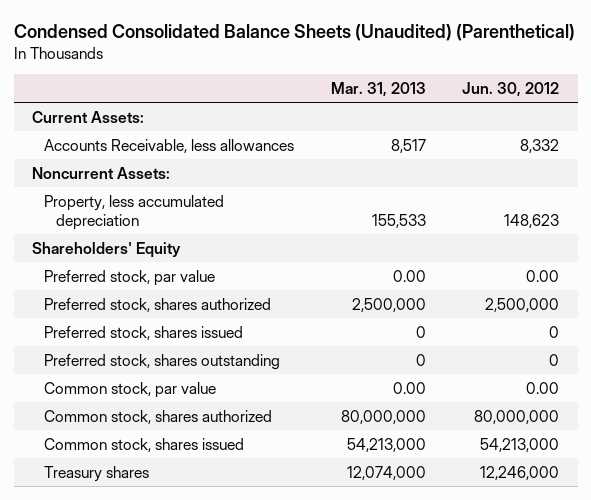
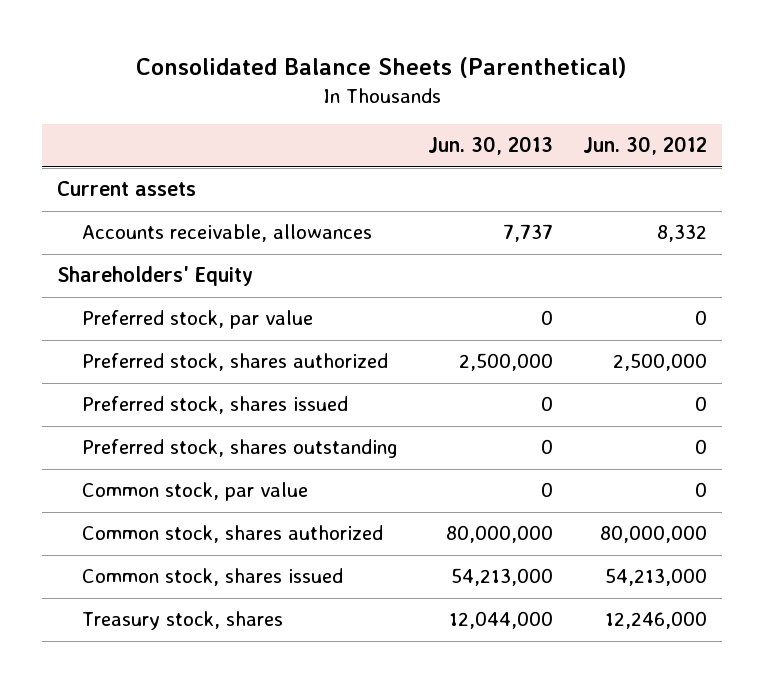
[13,23,575,41] Condensed Consolidated Balance Sheets (Unaudited) (Parenthetical) -> [136,56,628,78] Consolidated Balance Sheets (Parenthetical)
[330,81,426,97] Mar. 31, 2013 -> none
none -> [427,136,553,156] Jun. 30, 2013
[32,166,171,179] Noncurrent Assets: -> none
[44,194,225,230] Property, less accumulated depreciation -> none
[32,110,145,123] Current Assets: -> [57,181,197,197] Current assets
[44,138,295,153] Accounts Receivable, less allowances -> [81,224,372,243] Accounts receivable, allowances
[526,269,560,282] 0.00 -> [694,310,707,326] 0
[526,381,560,394] 0.00 -> [694,482,707,498] 0
[44,465,150,482] Treasury shares -> [81,611,283,631] Treasury stock, shares

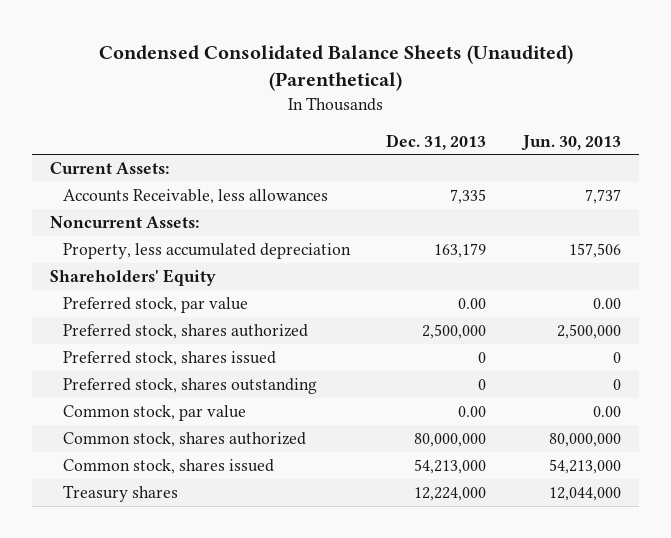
[136,56,628,78] Consolidated Balance Sheets (Parenthetical) -> [98,45,573,92] Condensed Consolidated Balance Sheets (Unaudited) (Parenthetical)
[582,136,707,156] Jun. 30, 2012 -> none
none -> [386,133,487,150] Dec. 31, 2013
[57,181,197,197] Current assets -> [50,161,170,174] Current Assets:
[81,224,372,243] Accounts receivable, allowances -> [62,188,328,204] Accounts Receivable, less allowances
none -> [50,215,200,228] Noncurrent Assets:
none -> [62,242,351,259] Property, less accumulated depreciation
[540,310,553,326] 0 -> [592,297,621,309] 0.00
[540,482,553,498] 0 -> [592,405,621,417] 0.00
[81,611,283,631] Treasury stock, shares -> [62,484,178,502] Treasury shares

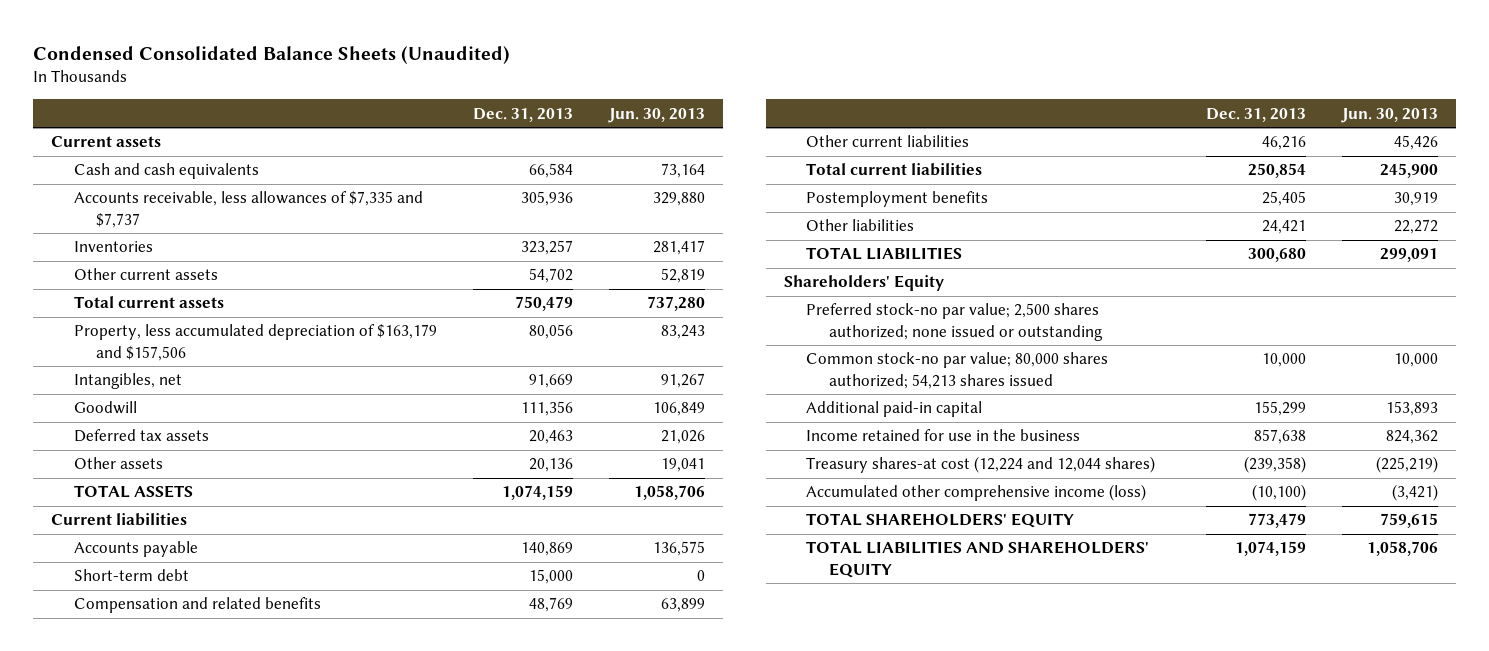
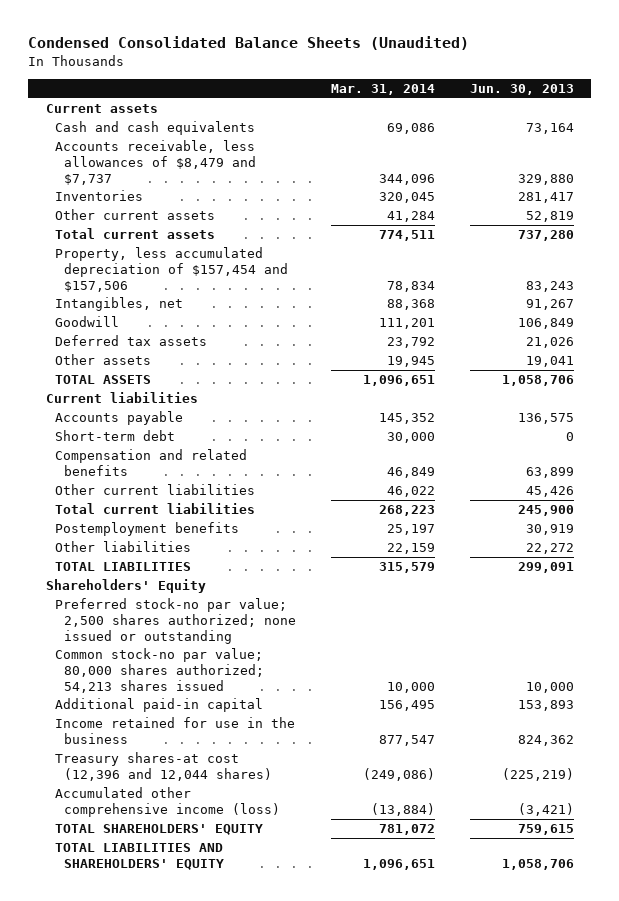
[472,107,573,122] Dec. 31, 2013 -> none
none -> [330,84,435,96] Mar. 31, 2014
[73,191,423,228] Accounts receivable, less allowances of $7,335 and $7,737 -> [54,140,257,185] Accounts receivable, less allowances of $8,479 and $7,737
[73,324,437,361] Property, less accumulated depreciation of $163,179 and $157,506 -> [54,247,289,292] Property, less accumulated depreciation of $157,454 and $157,506
[806,456,1156,474] Treasury shares-at cost (12,224 and 12,044 shares) -> [54,752,273,781] Treasury shares-at cost (12,396 and 12,044 shares)

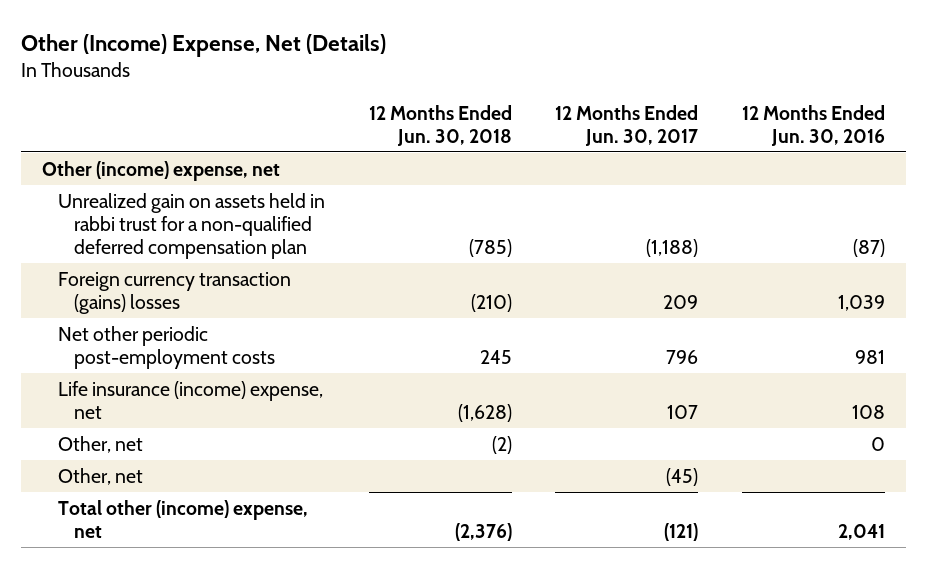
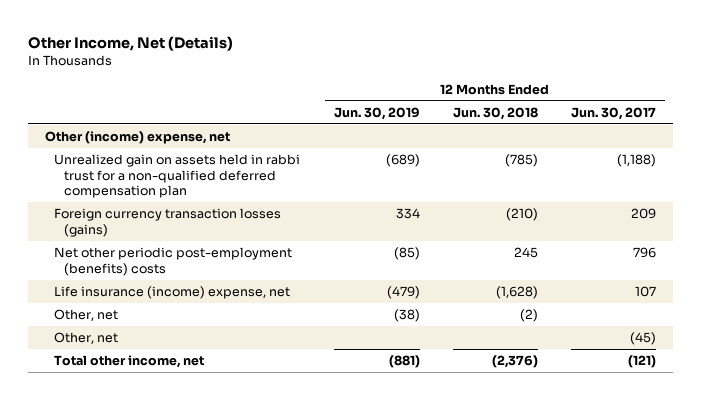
[20,33,386,57] Other (Income) Expense, Net (Details) -> [28,36,234,52] Other Income, Net (Details)
[741,104,885,146] 12 Months Ended Jun. 30, 2016 -> none
none -> [333,106,420,120] Jun. 30, 2019
[58,271,292,314] Foreign currency transaction (gains) losses -> [54,208,282,237] Foreign currency transaction losses (gains)
[58,325,276,369] Net other periodic post-employment costs -> [54,247,293,276] Net other periodic post-employment (benefits) costs
[58,499,309,538] Total other (income) expense, net -> [54,355,205,369] Total other income, net

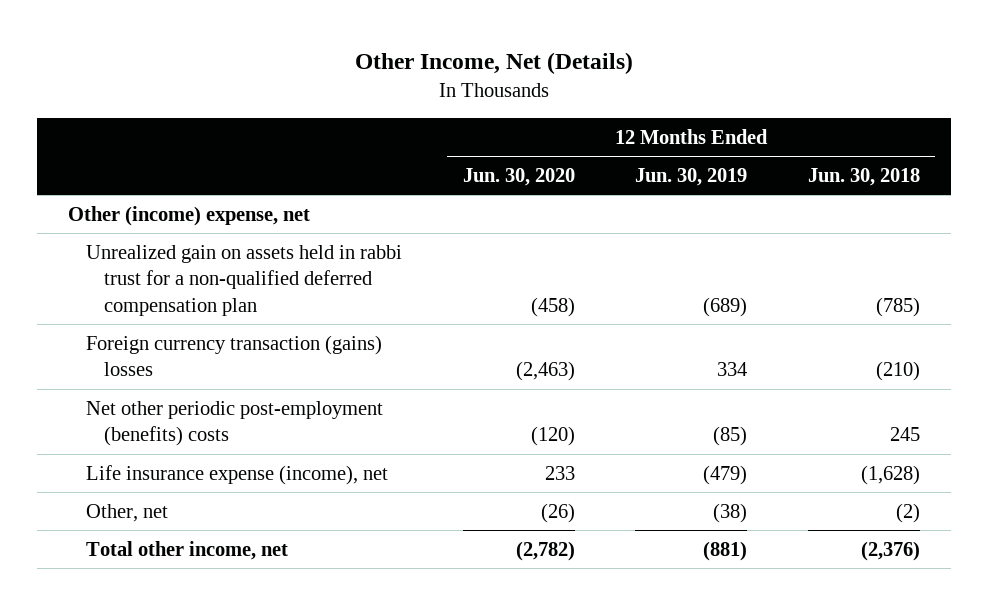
[571,106,657,120] Jun. 30, 2017 -> none
none -> [462,167,575,186] Jun. 30, 2020
[54,208,282,237] Foreign currency transaction losses (gains) -> [85,334,382,377] Foreign currency transaction (gains) losses
[54,286,291,300] Life insurance (income) expense, net -> [85,464,388,485] Life insurance expense (income), net
[54,332,119,345] Other, net -> none

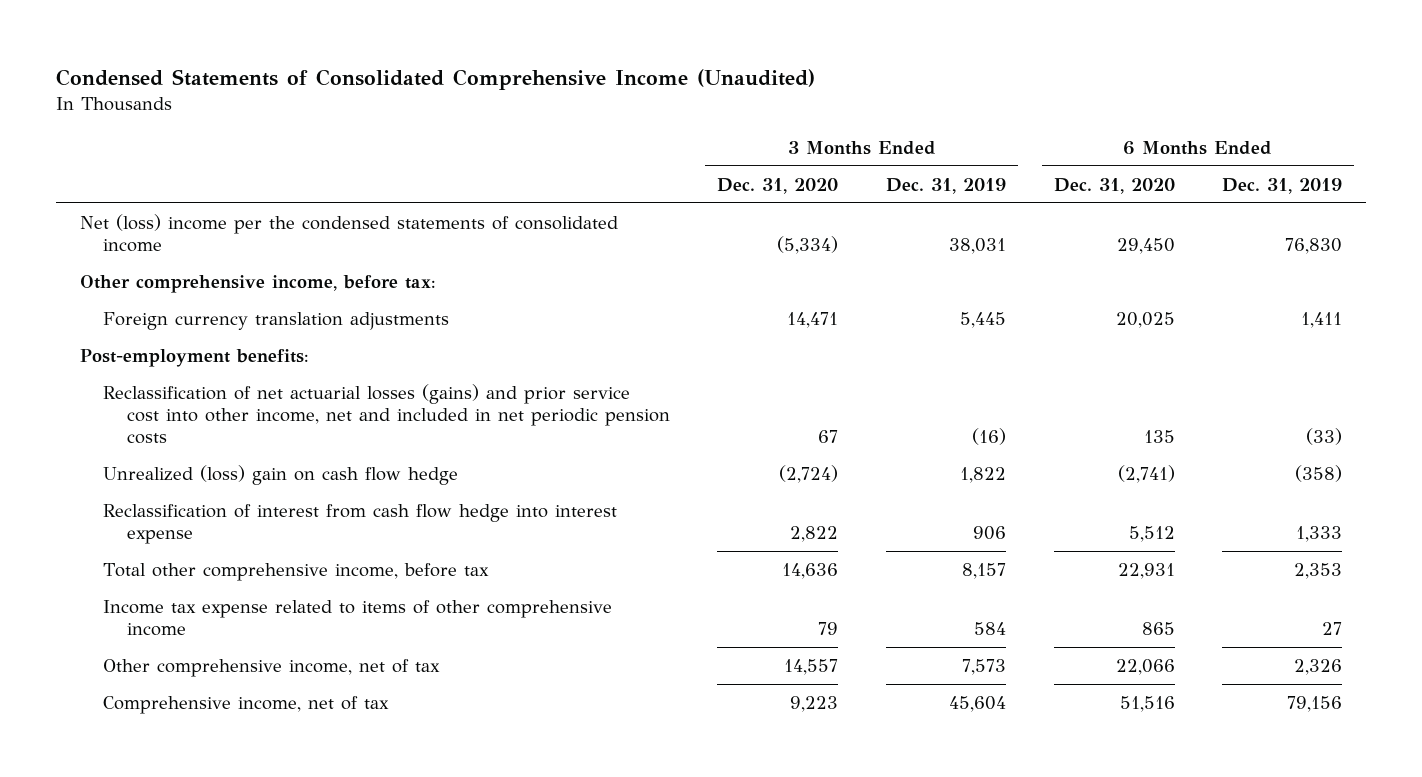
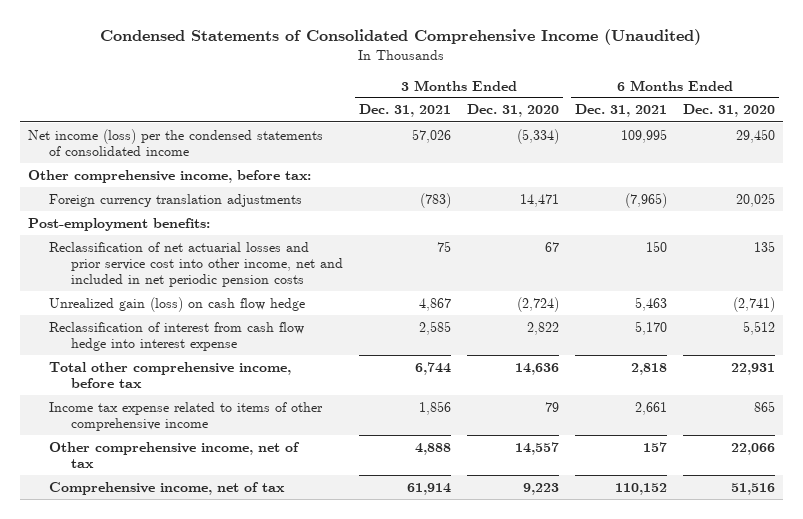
[885,177,1006,194] Dec. 31, 2019 -> none
[1222,177,1343,194] Dec. 31, 2019 -> none
none -> [359,104,452,118] Dec. 31, 2021
none -> [574,104,667,118] Dec. 31, 2021
[80,213,619,253] Net (loss) income per the condensed statements of consolidated income -> [27,128,323,156] Net income (loss) per the condensed statements of consolidated income
[103,383,670,445] Reclassification of net actuarial losses (gains) and prior service cost into other income, net and included in net periodic pension costs -> [49,241,344,287] Reclassification of net actuarial losses and prior service cost into other income, net and included in net periodic pension costs
[103,464,459,485] Unrealized (loss) gain on cash flow hedge -> [49,296,306,312] Unrealized gain (loss) on cash flow hedge

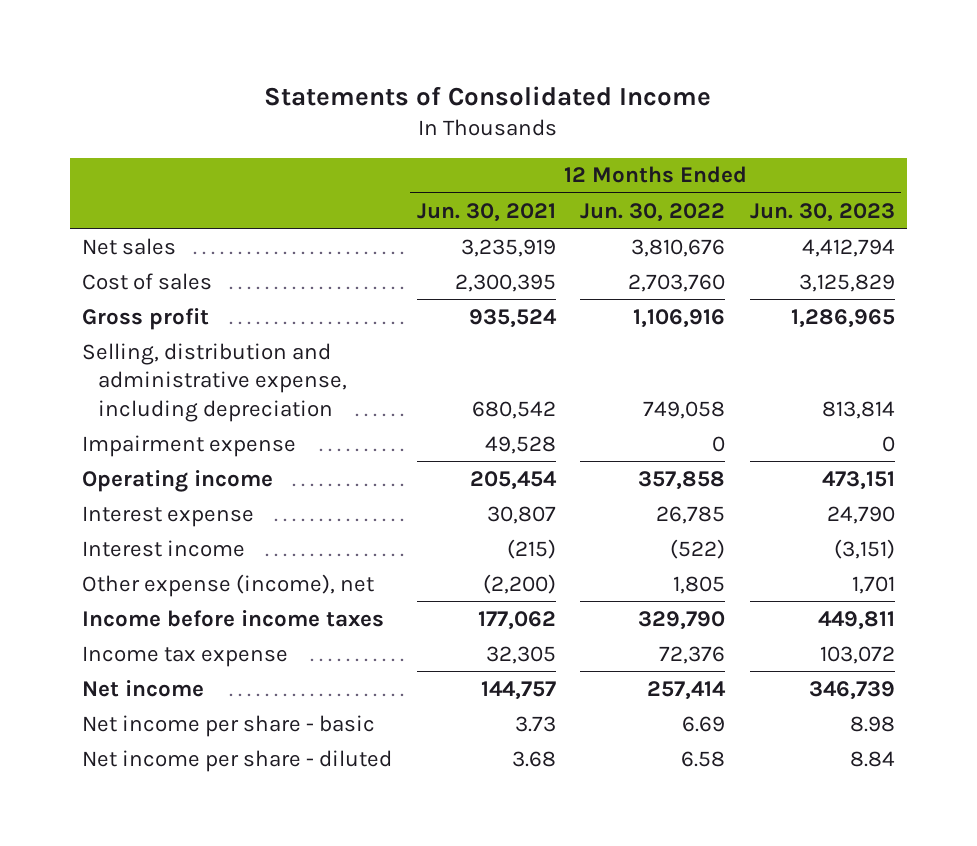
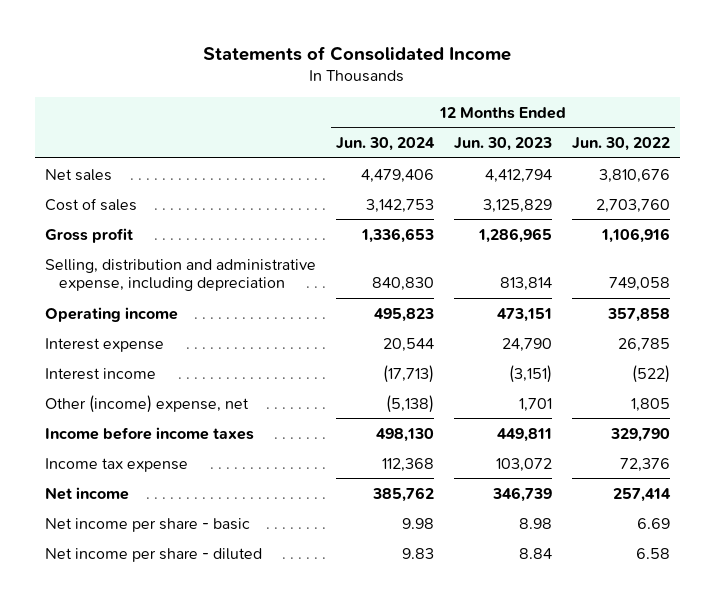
[416,202,556,222] Jun. 30, 2021 -> none
none -> [335,137,435,152] Jun. 30, 2024
[81,434,296,457] Impairment expense -> none
[81,573,374,597] Other expense (income), net -> [45,394,250,413] Other (income) expense, net

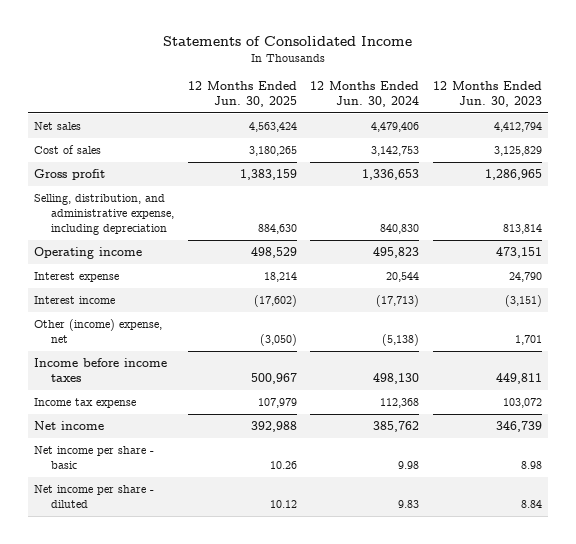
[571,137,670,152] Jun. 30, 2022 -> none
none -> [187,80,297,107] 12 Months Ended Jun. 30, 2025
[45,258,317,292] Selling, distribution and administrative expense, including depreciation -> [34,193,175,236] Selling, distribution, and administrative expense, including depreciation

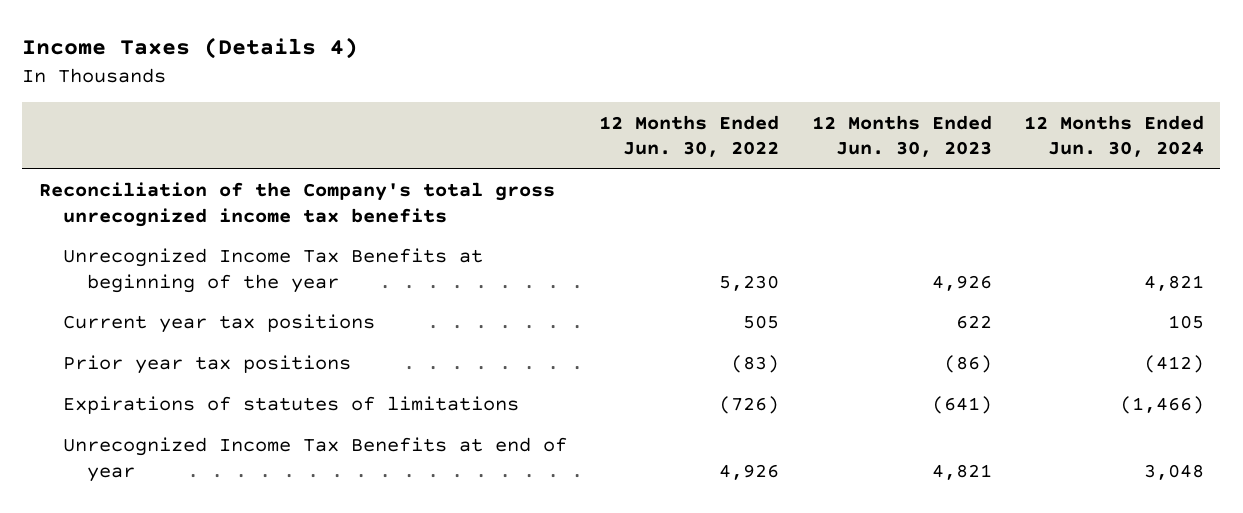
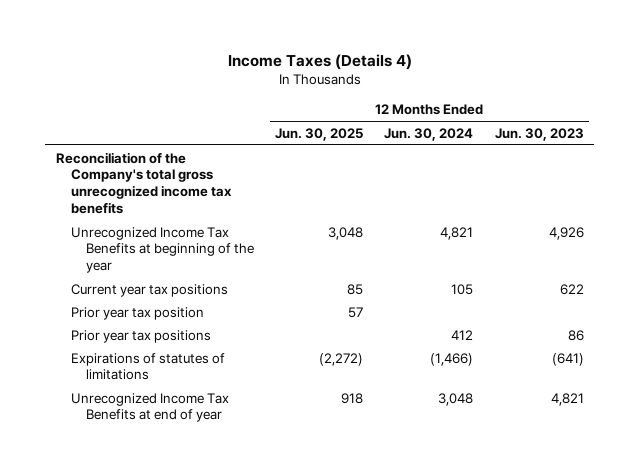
[599,114,780,158] 12 Months Ended Jun. 30, 2022 -> none
none -> [274,127,363,141] Jun. 30, 2025
none -> [70,306,204,320] Prior year tax position
[943,355,992,374] (86) -> [567,329,584,341] 86
[1144,355,1205,374] (412) -> [451,329,474,340] 412

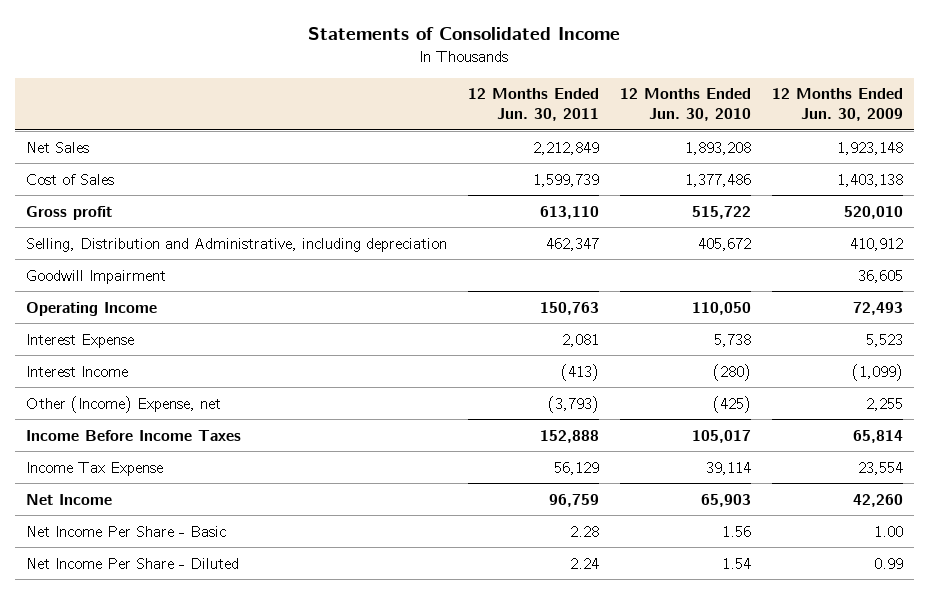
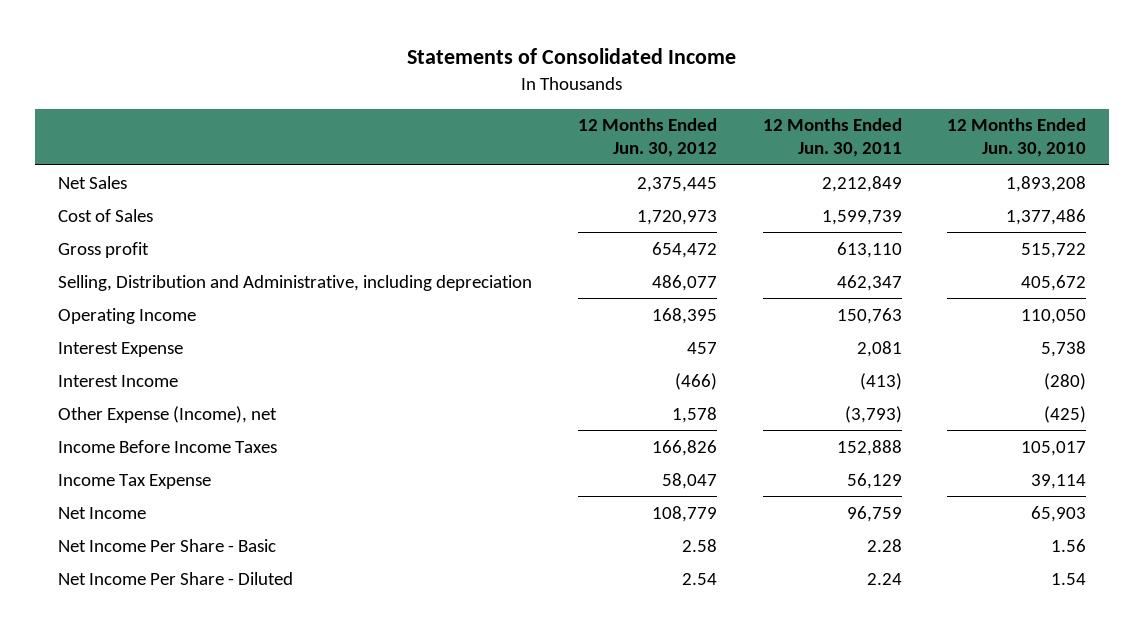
[772,88,904,122] 12 Months Ended Jun. 30, 2009 -> none
none -> [577,118,717,158] 12 Months Ended Jun. 30, 2012
[25,269,166,284] Goodwill Impairment -> none
[25,395,221,413] Other (Income) Expense, net -> [58,405,278,423] Other Expense (Income), net

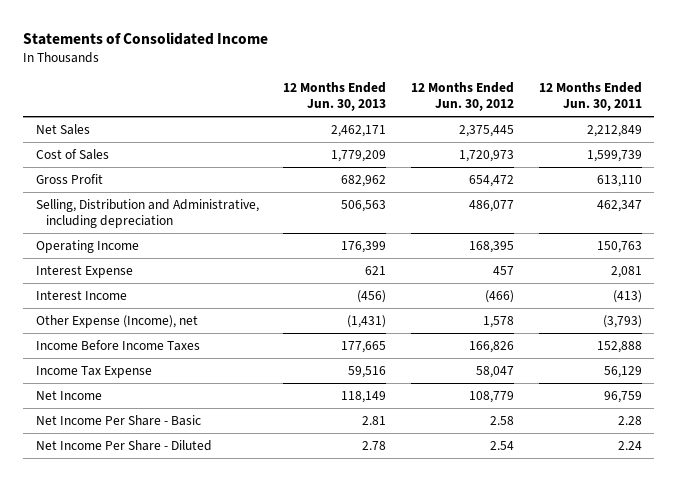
[947,118,1087,158] 12 Months Ended Jun. 30, 2010 -> none
none -> [283,82,387,112] 12 Months Ended Jun. 30, 2013
[58,241,150,258] Gross profit -> [35,173,103,184] Gross Profit

